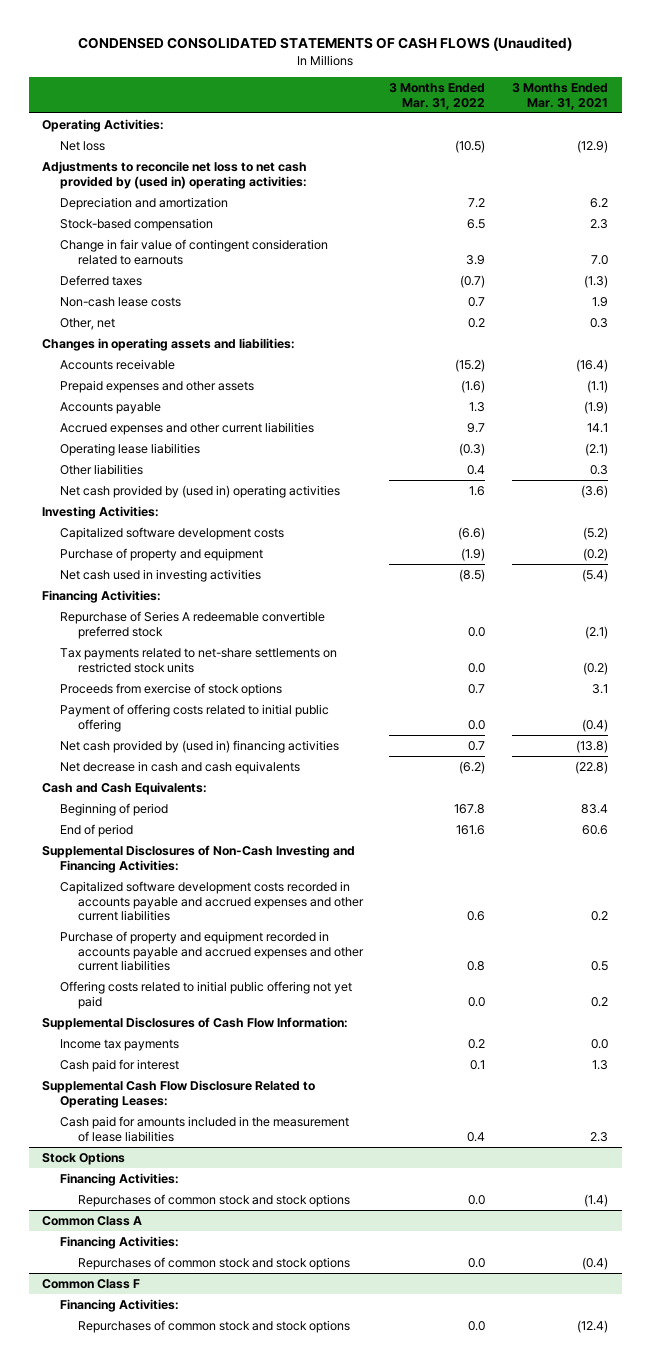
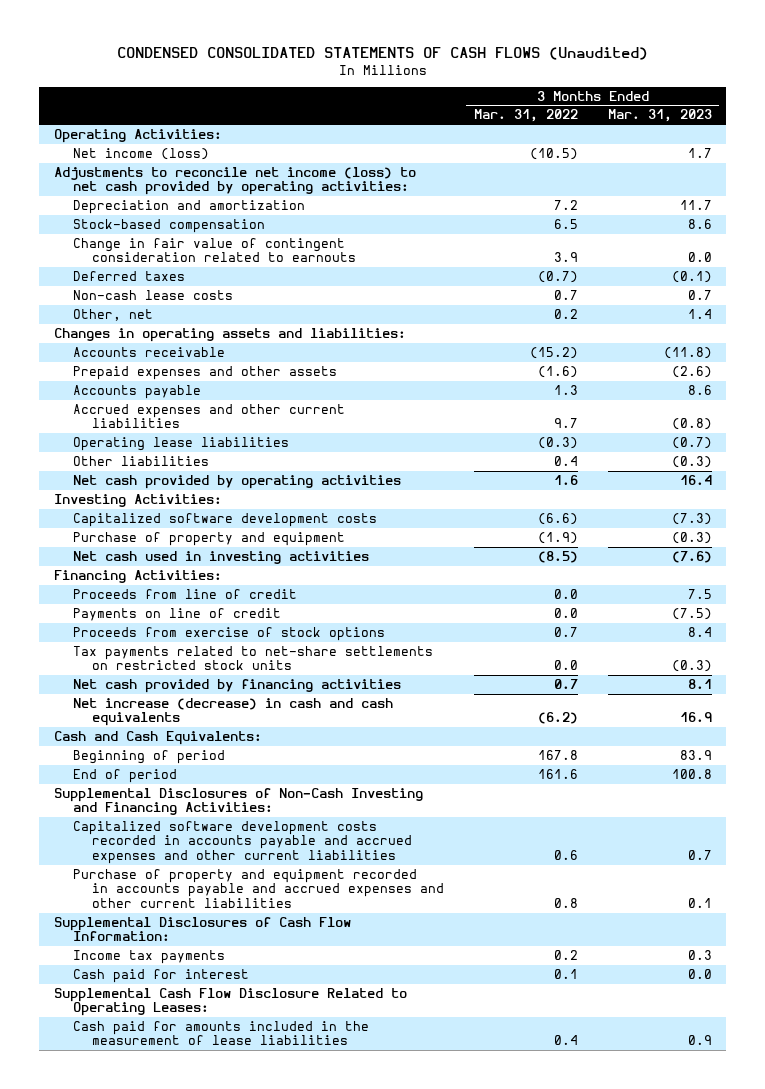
[512,83,609,110] 3 Months Ended Mar. 31, 2021 -> none
none -> [607,109,712,123] Mar. 31, 2023
[60,141,106,152] Net loss -> [72,147,209,160] Net income (loss)
[42,161,308,189] Adjustments to reconcile net loss to net cash provided by (used in) operating activities: -> [53,166,416,196] Adjustments to reconcile net income (loss) to net cash provided by operating activities:
[60,485,341,499] Net cash provided by (used in) operating activities -> [72,474,401,489] Net cash provided by operating activities
[60,611,326,639] Repurchase of Series A redeemable convertible preferred stock -> none
none -> [72,588,297,599] Proceeds from line of credit
none -> [72,607,281,621] Payments on line of credit
[60,704,330,732] Payment of offering costs related to initial public offering -> none
[60,648,338,673] Tax payments related to net-share settlements on restricted stock units -> [72,645,433,671] Tax payments related to net-share settlements on restricted stock units
[60,740,340,754] Net cash provided by (used in) financing activities -> [72,678,401,693] Net cash provided by financing activities
[60,761,301,775] Net decrease in cash and cash equivalents -> [72,697,393,727] Net increase (decrease) in cash and cash equivalents
[60,981,353,1009] Offering costs related to initial public offering not yet paid -> none
[42,1152,126,1166] Stock Options -> none
[60,1173,180,1187] Financing Activities: -> none
[77,1194,350,1208] Repurchases of common stock and stock options -> none
[42,1216,143,1227] Common Class A -> none
[60,1236,180,1250] Financing Activities: -> none
[77,1257,350,1271] Repurchases of common stock and stock options -> none
[42,1279,141,1290] Common Class F -> none
[60,1299,180,1313] Financing Activities: -> none
[77,1320,350,1334] Repurchases of common stock and stock options -> none

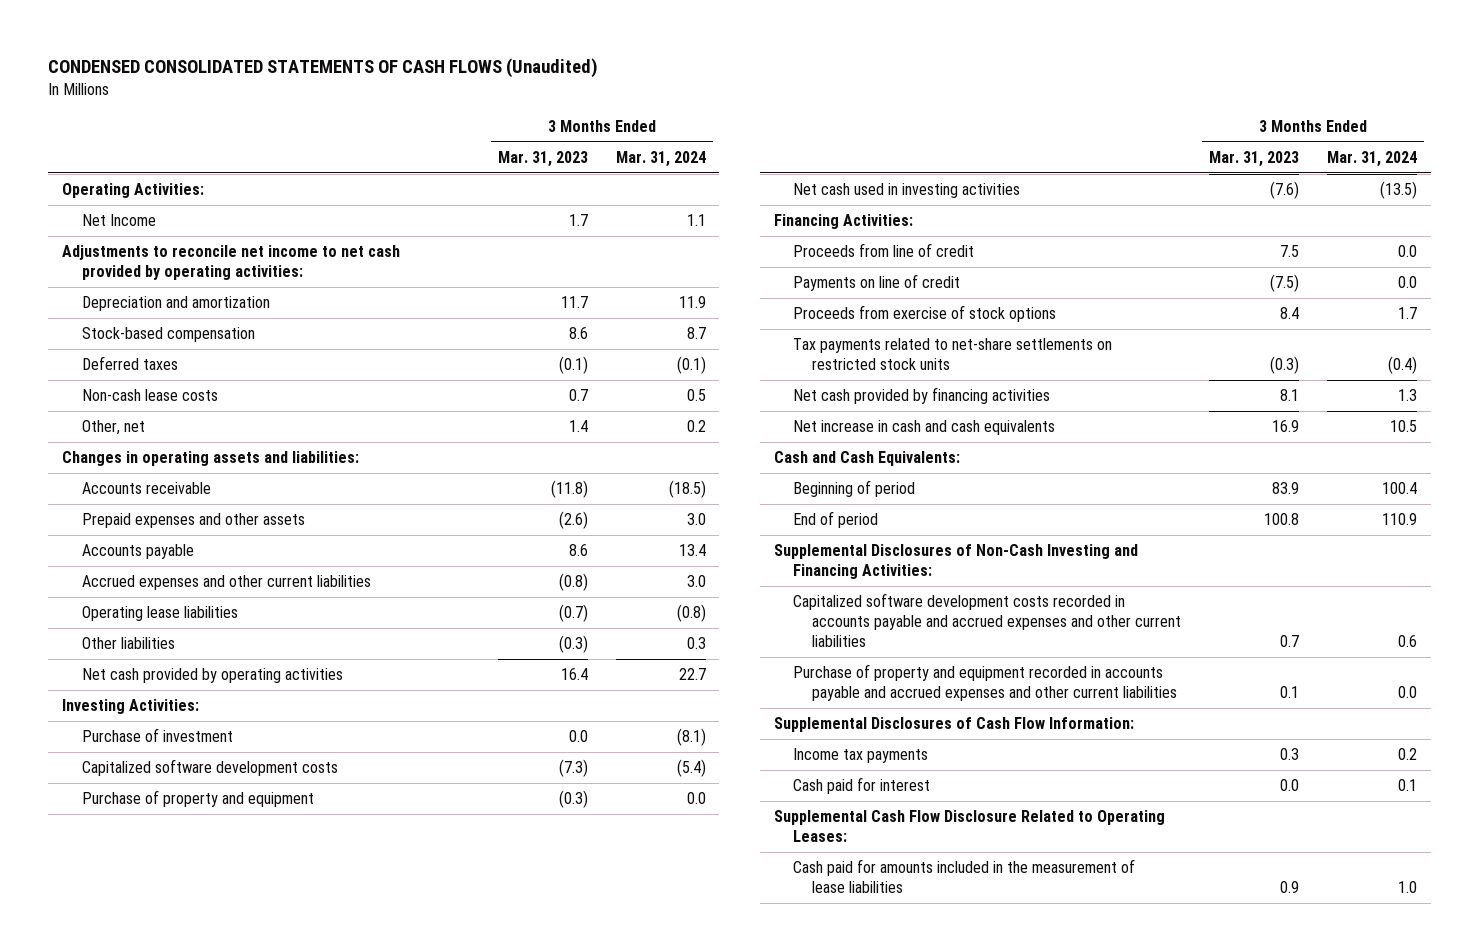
[473,109,578,123] Mar. 31, 2022 -> none
none -> [615,151,706,168] Mar. 31, 2024
[72,147,209,160] Net income (loss) -> [81,214,156,227] Net Income
[53,166,416,196] Adjustments to reconcile net income (loss) to net cash provided by operating activities: -> [62,245,401,281] Adjustments to reconcile net income to net cash provided by operating activities:
[72,237,356,263] Change in fair value of contingent consideration related to earnouts -> none
none -> [81,728,233,743] Purchase of investment
[72,697,393,727] Net increase (decrease) in cash and cash equivalents -> [792,420,1055,436] Net increase in cash and cash equivalents

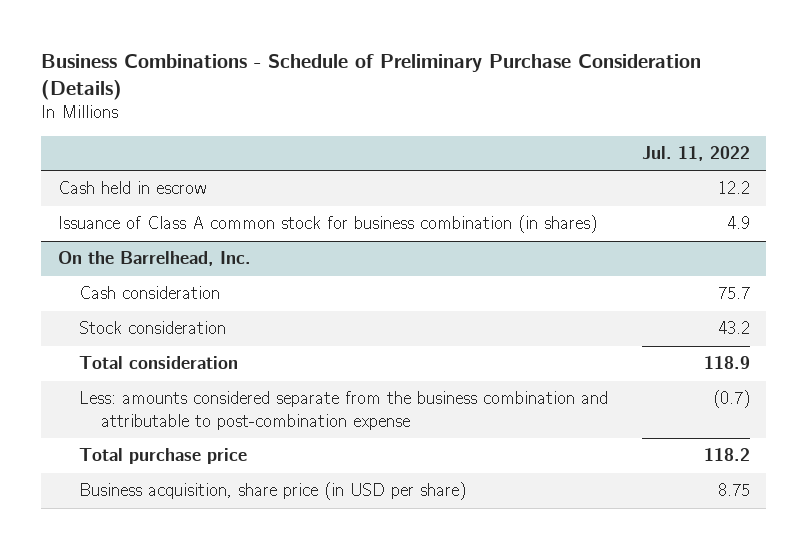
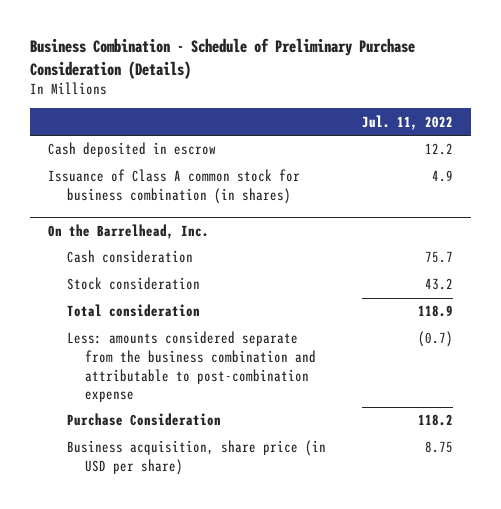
[40,53,701,100] Business Combinations - Schedule of Preliminary Purchase Consideration (Details) -> [30,38,416,79] Business Combination - Schedule of Preliminary Purchase Consideration (Details)
[57,181,206,195] Cash held in escrow -> [48,142,217,158] Cash deposited in escrow
[79,448,248,465] Total purchase price -> [66,413,221,427] Purchase Consideration

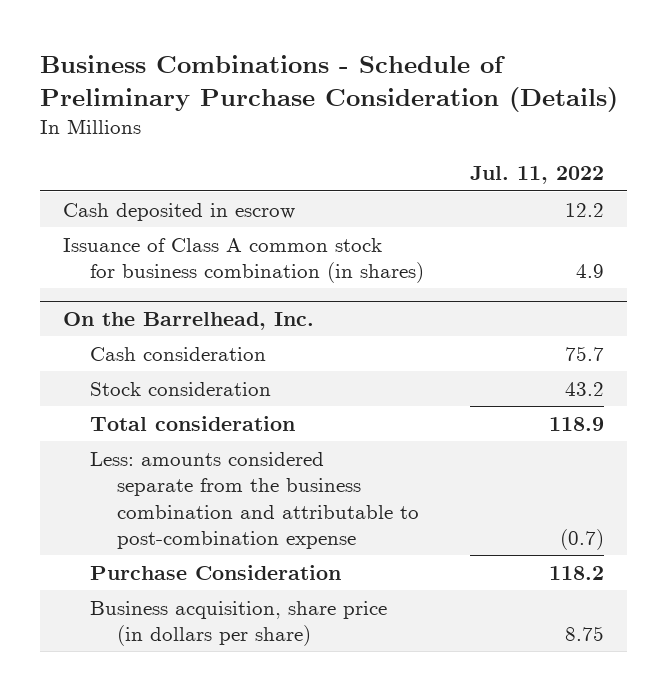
[30,38,416,79] Business Combination - Schedule of Preliminary Purchase Consideration (Details) -> [40,54,619,112] Business Combinations - Schedule of Preliminary Purchase Consideration (Details)
[66,440,326,475] Business acquisition, share price (in USD per share) -> [90,600,388,647] Business acquisition, share price (in dollars per share)

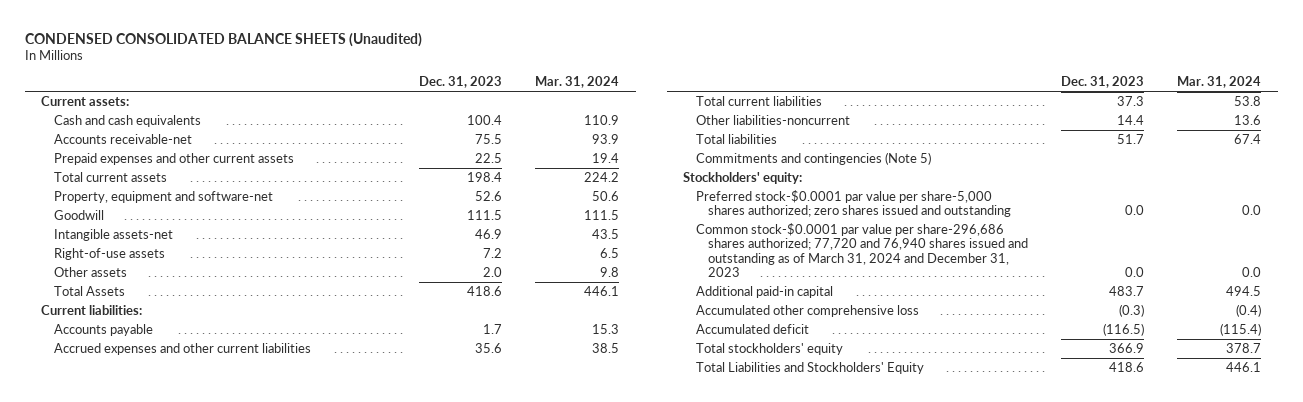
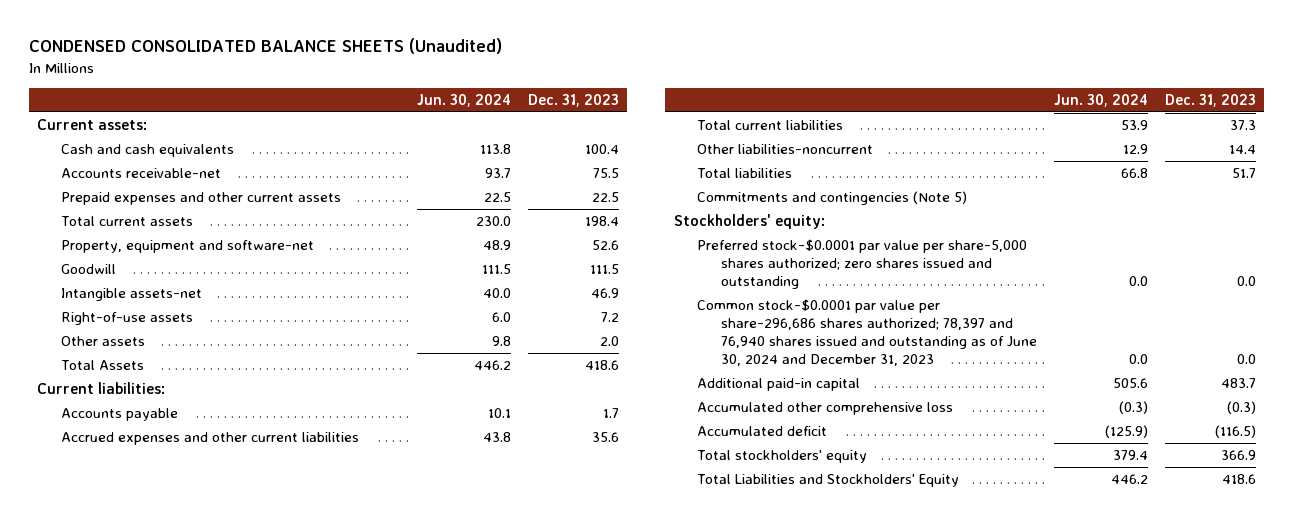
[535,76,620,89] Mar. 31, 2024 -> none
none -> [417,93,512,107] Jun. 30, 2024
[695,222,1028,278] Common stock-$0.0001 par value per share-296,686 shares authorized; 77,720 and 76,940 shares issued and outstanding as of March 31, 2024 and December 31, 2023 -> [697,299,1037,366] Common stock-$0.0001 par value per share-296,686 shares authorized; 78,397 and 76,940 shares issued and outstanding as of June 30, 2024 and December 31, 2023

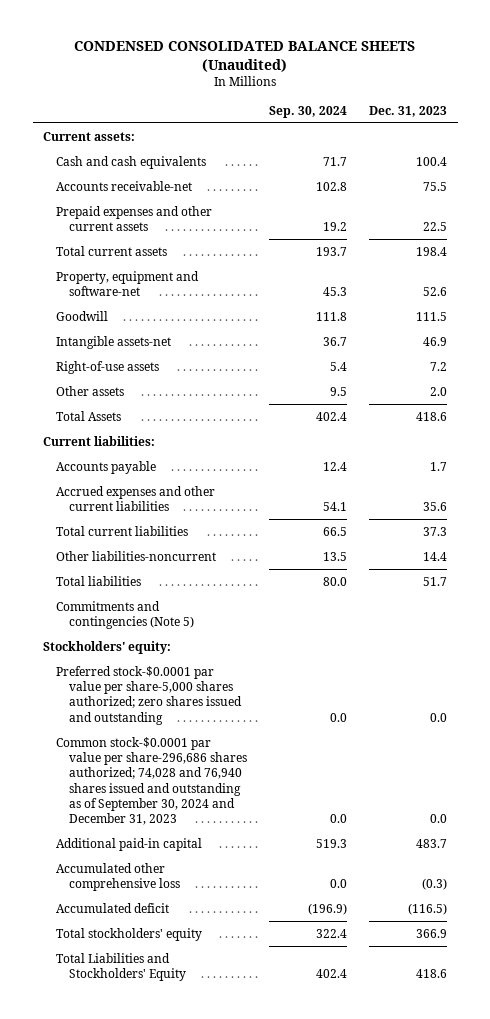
[417,93,512,107] Jun. 30, 2024 -> none
none -> [269,105,348,118] Sep. 30, 2024
[697,299,1037,366] Common stock-$0.0001 par value per share-296,686 shares authorized; 78,397 and 76,940 shares issued and outstanding as of June 30, 2024 and December 31, 2023 -> [56,736,248,826] Common stock-$0.0001 par value per share-296,686 shares authorized; 74,028 and 76,940 shares issued and outstanding as of September 30, 2024 and December 31, 2023

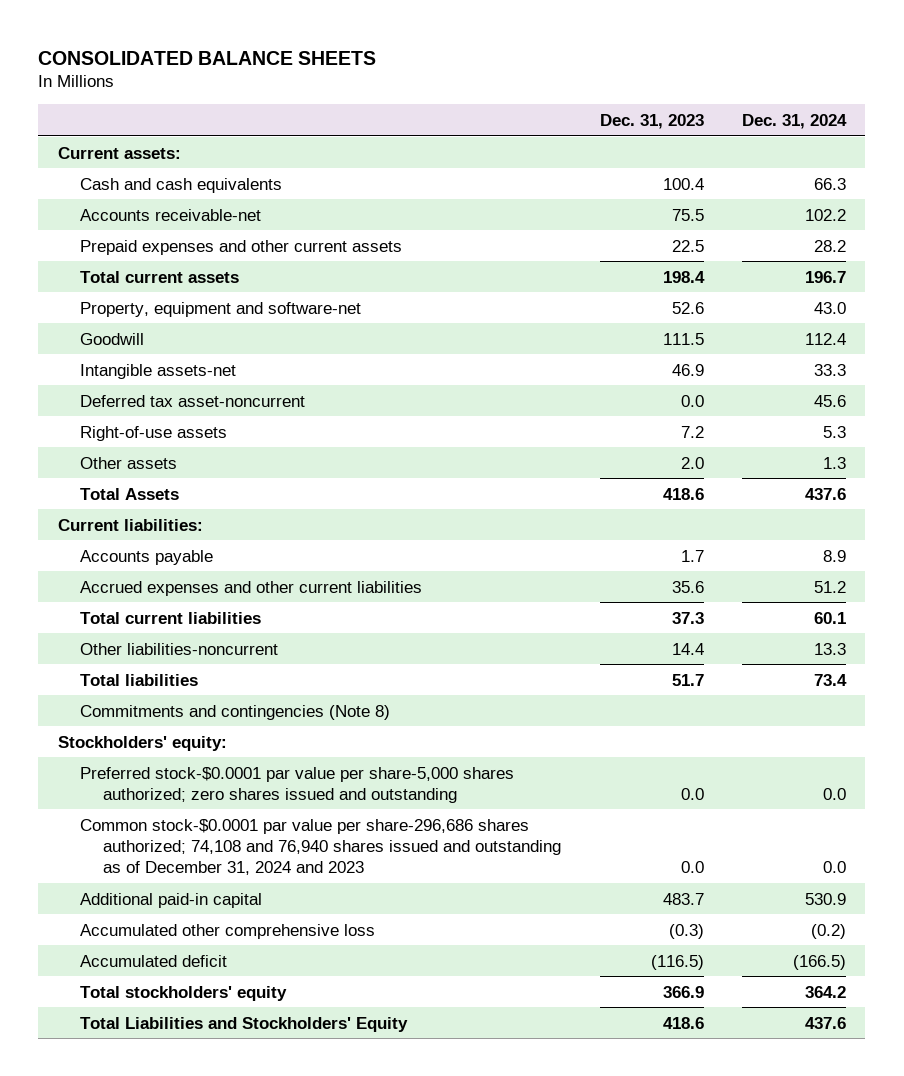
[74,41,416,72] CONDENSED CONSOLIDATED BALANCE SHEETS (Unaudited) -> [38,50,377,65] CONSOLIDATED BALANCE SHEETS
[269,105,348,118] Sep. 30, 2024 -> none
none -> [741,113,847,129] Dec. 31, 2024
none -> [80,394,306,407] Deferred tax asset-noncurrent
[56,600,195,629] Commitments and contingencies (Note 5) -> [80,704,391,720] Commitments and contingencies (Note 8)
[56,736,248,826] Common stock-$0.0001 par value per share-296,686 shares authorized; 74,028 and 76,940 shares issued and outstanding as of September 30, 2024 and December 31, 2023 -> [80,818,562,875] Common stock-$0.0001 par value per share-296,686 shares authorized; 74,108 and 76,940 shares issued and outstanding as of December 31, 2024 and 2023

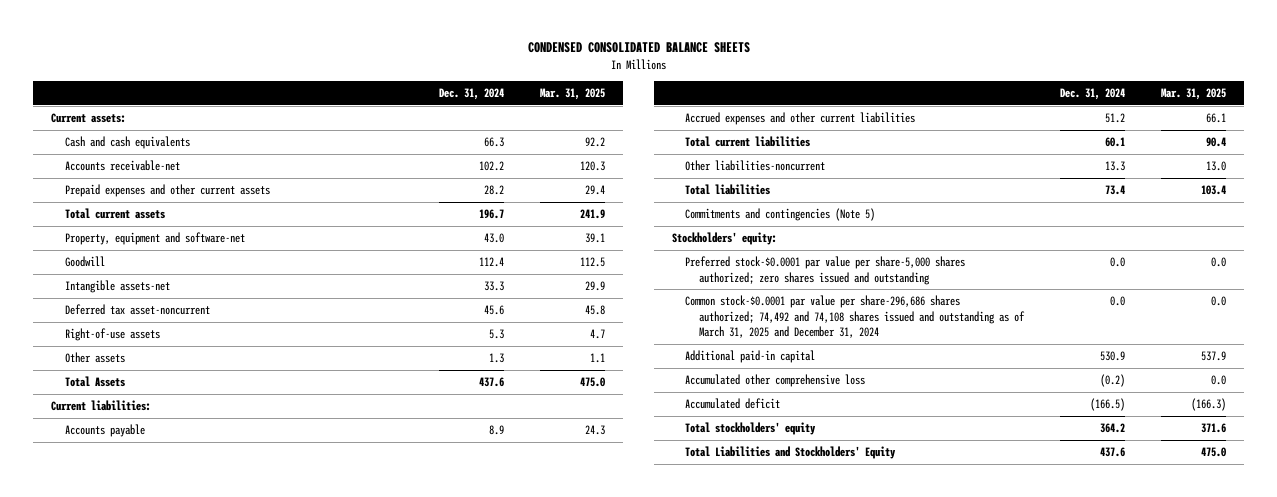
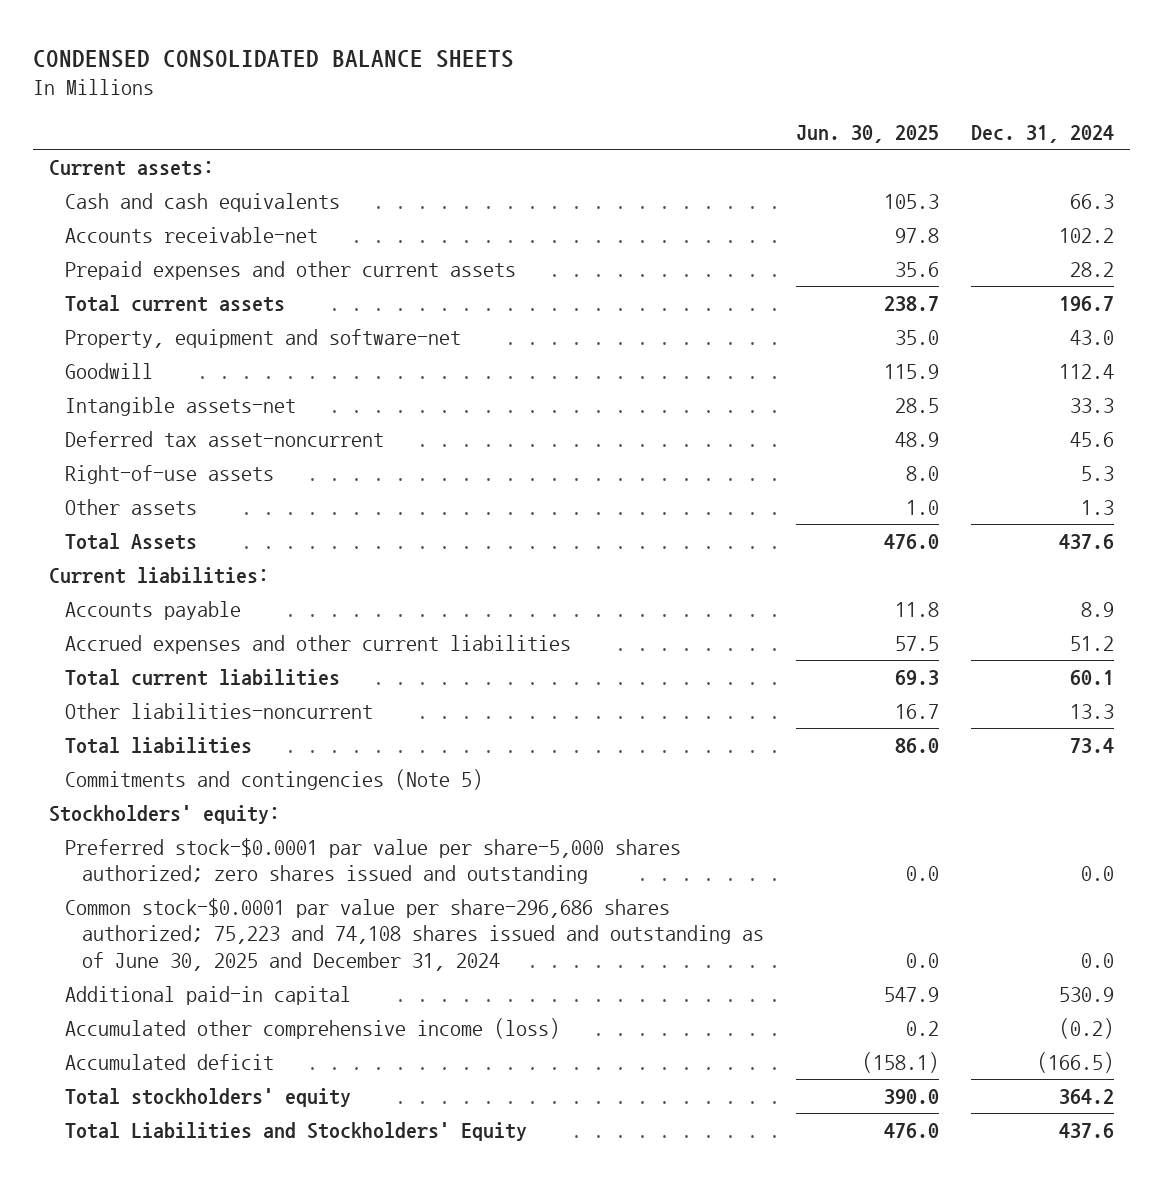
[540,87,606,100] Mar. 31, 2025 -> none
none -> [795,125,939,144] Jun. 30, 2025
[685,295,1025,338] Common stock-$0.0001 par value per share-296,686 shares authorized; 74,492 and 74,108 shares issued and outstanding as of March 31, 2025 and December 31, 2024 -> [65,897,764,971] Common stock-$0.0001 par value per share-296,686 shares authorized; 75,223 and 74,108 shares issued and outstanding as of June 30, 2025 and December 31, 2024
[685,374,866,388] Accumulated other comprehensive loss -> [65,1017,561,1039] Accumulated other comprehensive income (loss)

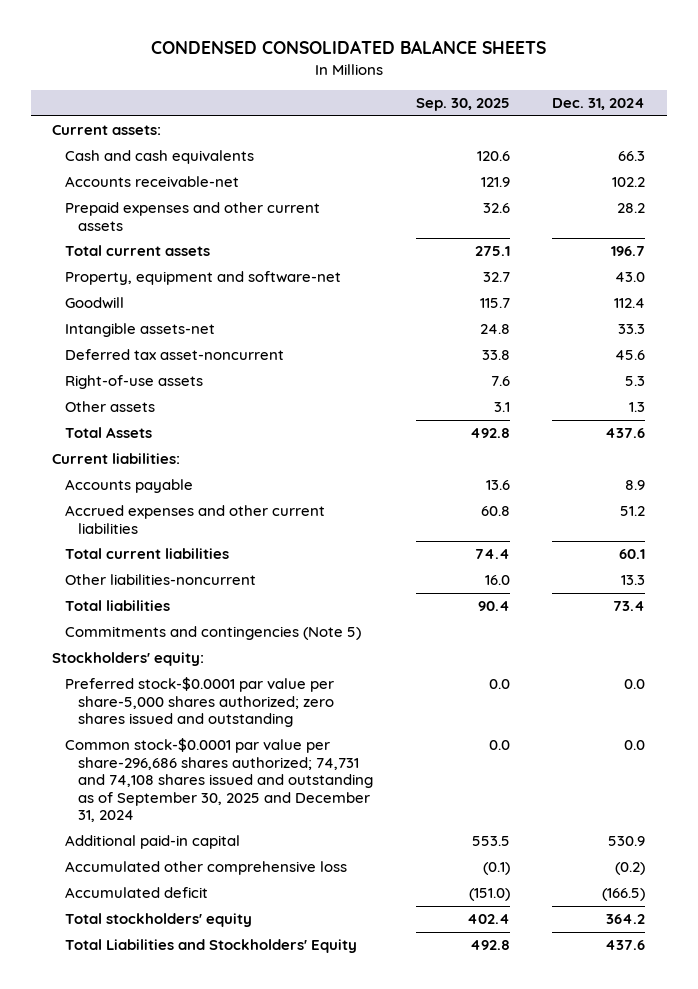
[795,125,939,144] Jun. 30, 2025 -> none
none -> [415,98,510,112] Sep. 30, 2025
[65,897,764,971] Common stock-$0.0001 par value per share-296,686 shares authorized; 75,223 and 74,108 shares issued and outstanding as of June 30, 2025 and December 31, 2024 -> [65,738,373,823] Common stock-$0.0001 par value per share-296,686 shares authorized; 74,731 and 74,108 shares issued and outstanding as of September 30, 2025 and December 31, 2024
[65,1017,561,1039] Accumulated other comprehensive income (loss) -> [65,861,348,876] Accumulated other comprehensive loss

